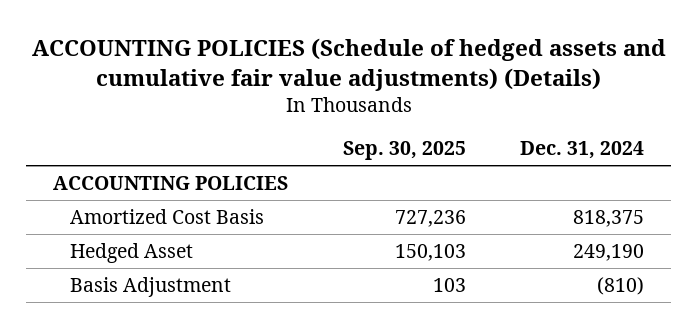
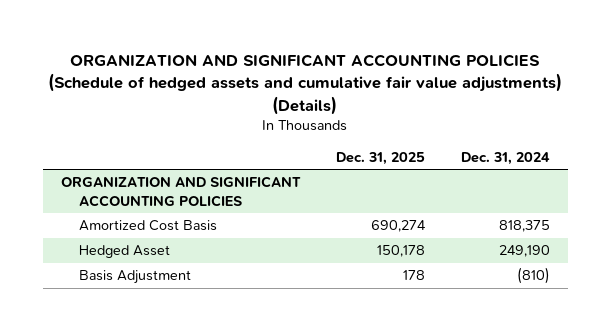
[31,38,666,92] ACCOUNTING POLICIES (Schedule of hedged assets and cumulative fair value adjustments) (Details) -> [48,53,563,115] ORGANIZATION AND SIGNIFICANT ACCOUNTING POLICIES (Schedule of hedged assets and cumulative fair value adjustments) (Details)
[342,141,466,161] Sep. 30, 2025 -> none
none -> [335,151,425,165] Dec. 31, 2025
[53,175,289,190] ACCOUNTING POLICIES -> [61,176,302,207] ORGANIZATION AND SIGNIFICANT ACCOUNTING POLICIES

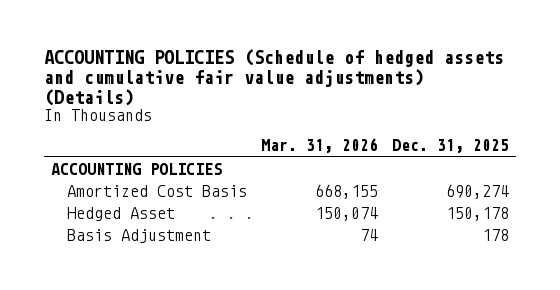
[48,53,563,115] ORGANIZATION AND SIGNIFICANT ACCOUNTING POLICIES (Schedule of hedged assets and cumulative fair value adjustments) (Details) -> [44,49,505,107] ACCOUNTING POLICIES (Schedule of hedged assets and cumulative fair value adjustments) (Details)
[460,151,550,165] Dec. 31, 2024 -> none
none -> [260,138,378,154] Mar. 31, 2026
[61,176,302,207] ORGANIZATION AND SIGNIFICANT ACCOUNTING POLICIES -> [51,163,223,176] ACCOUNTING POLICIES

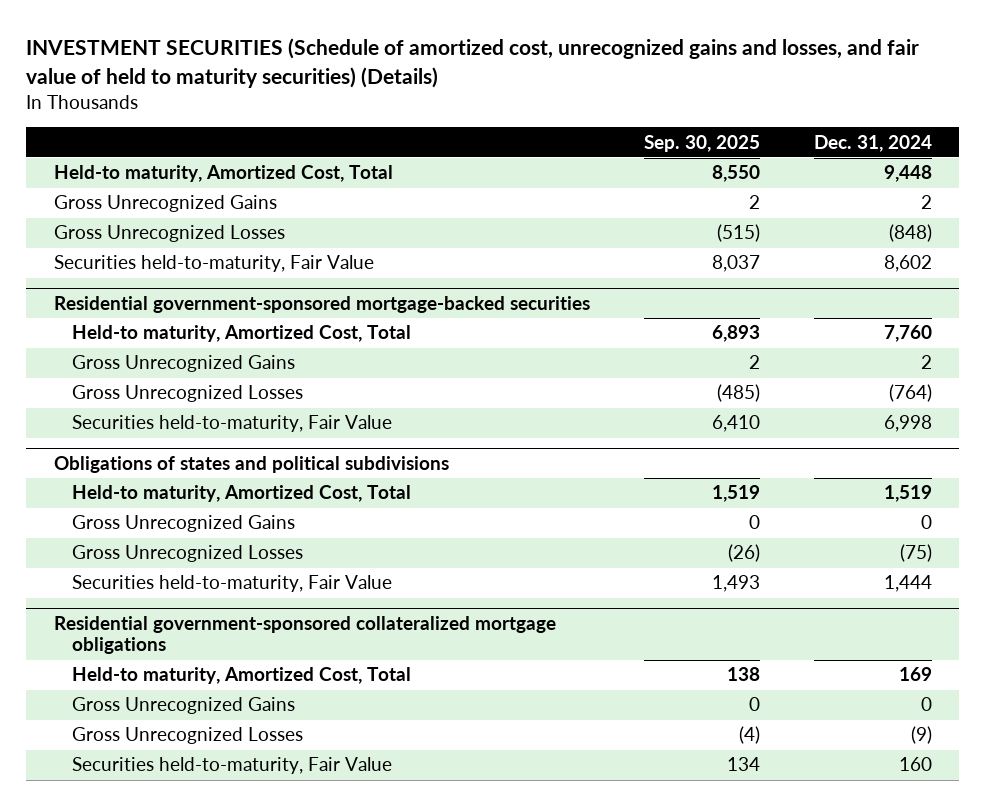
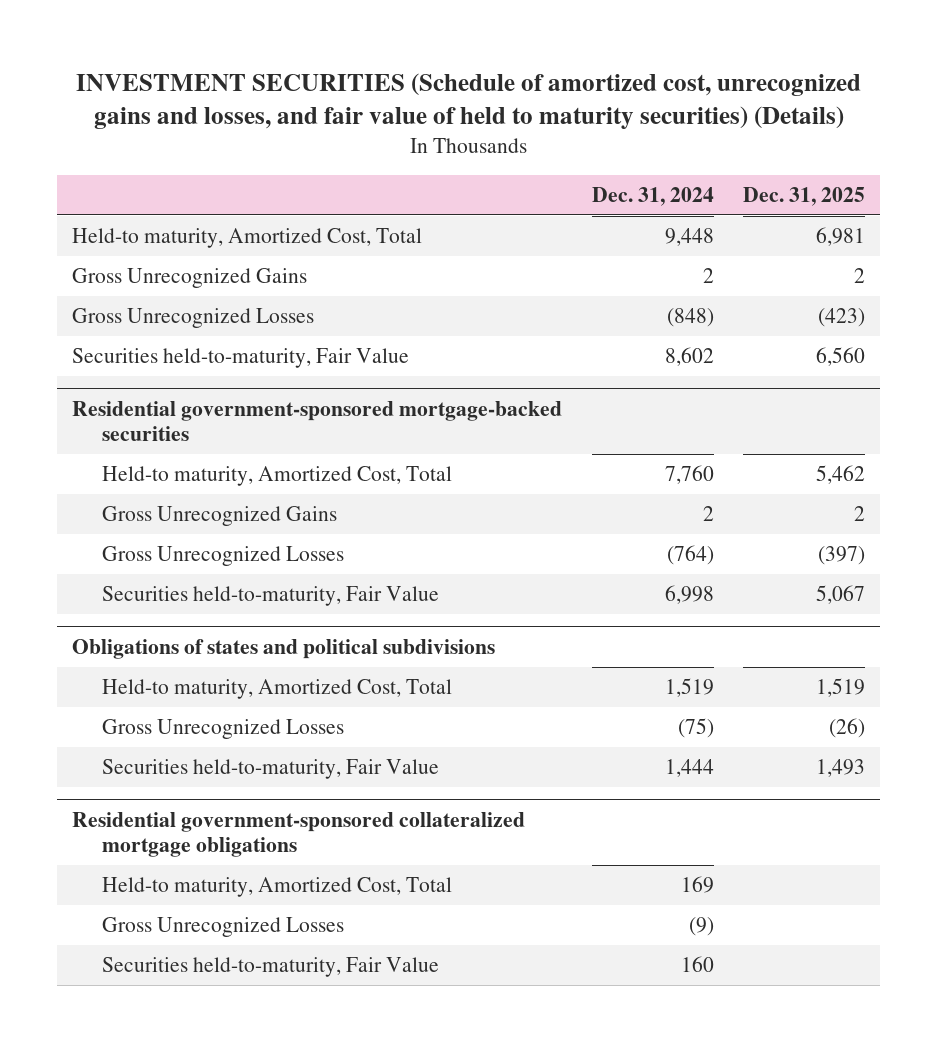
[643,134,760,152] Sep. 30, 2025 -> none
none -> [743,186,866,206] Dec. 31, 2025
[71,515,295,533] Gross Unrecognized Gains -> none
[71,697,295,715] Gross Unrecognized Gains -> none

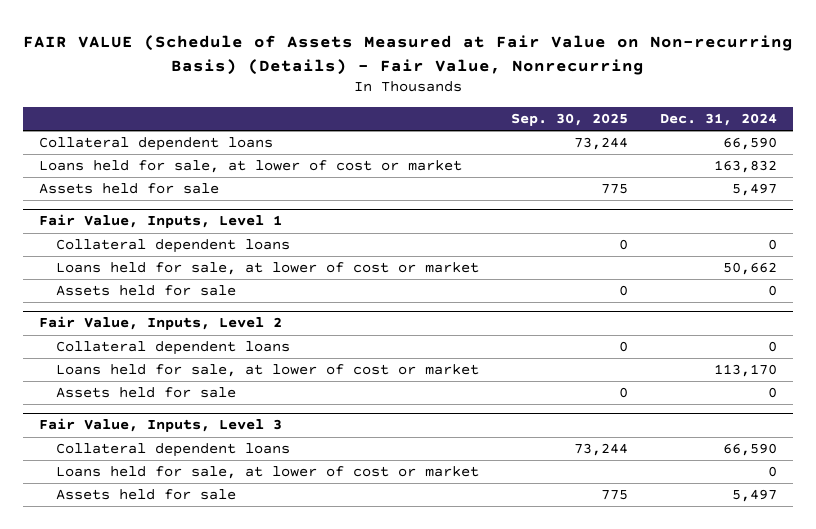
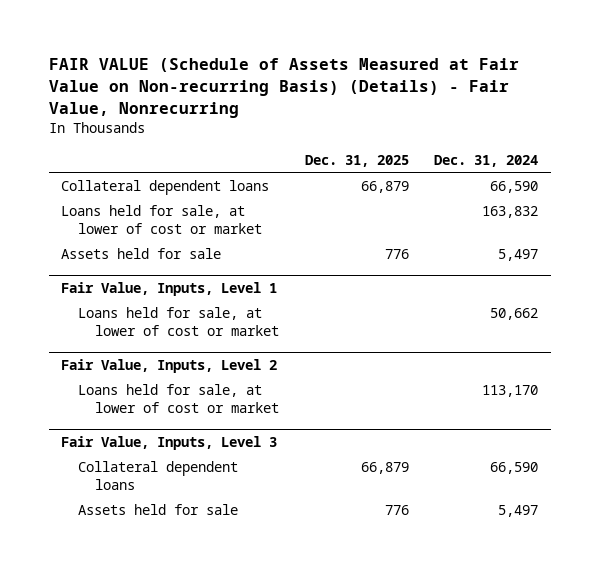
[510,113,628,127] Sep. 30, 2025 -> none
none -> [304,154,409,167] Dec. 31, 2025
[55,239,290,254] Collateral dependent loans -> none
[55,285,236,297] Assets held for sale -> none
[55,341,290,356] Collateral dependent loans -> none
[55,387,236,399] Assets held for sale -> none
[55,466,479,480] Loans held for sale, at lower of cost or market -> none

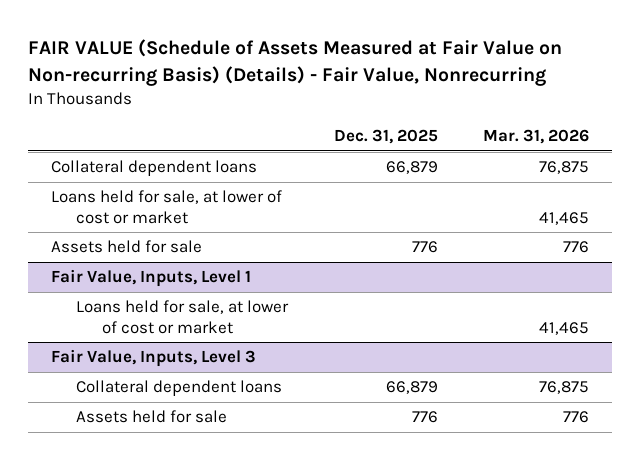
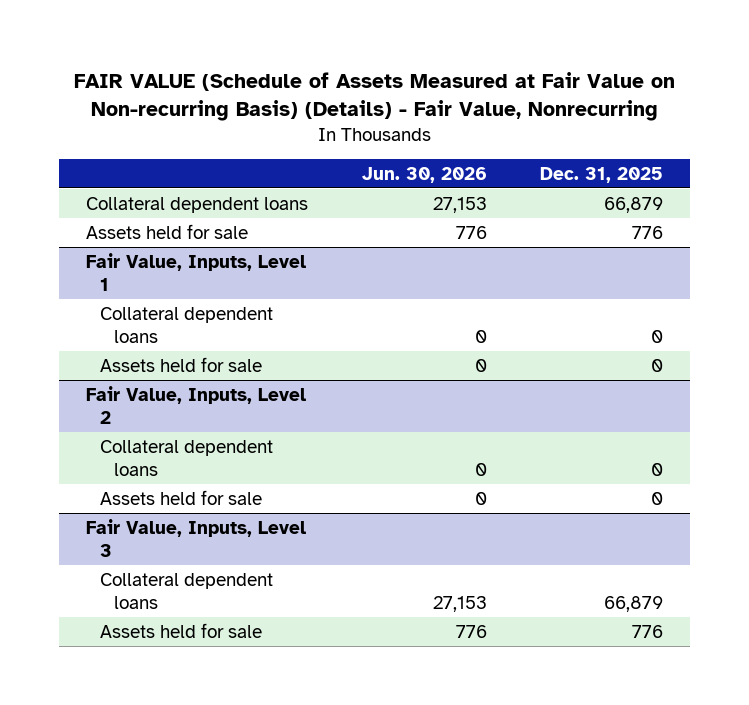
[483,129,590,145] Mar. 31, 2026 -> none
none -> [361,166,487,183] Jun. 30, 2026
[50,190,282,224] Loans held for sale, at lower of cost or market -> none
[76,300,290,334] Loans held for sale, at lower of cost or market -> none
none -> [100,306,274,344] Collateral dependent loans
none -> [100,356,263,372] Assets held for sale
none -> [86,385,307,425] Fair Value, Inputs, Level 2
none -> [100,439,274,477] Collateral dependent loans
none -> [100,489,263,505] Assets held for sale

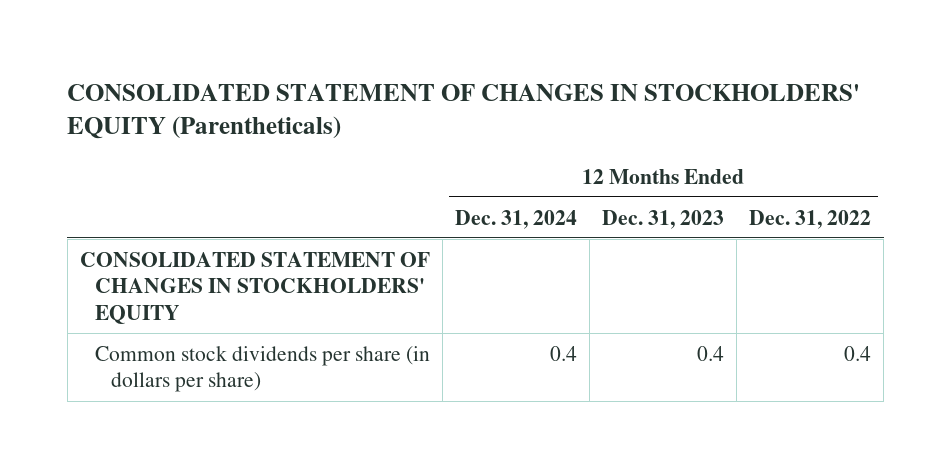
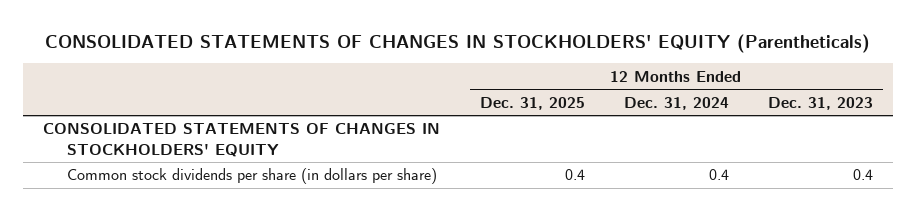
[67,83,861,140] CONSOLIDATED STATEMENT OF CHANGES IN STOCKHOLDERS' EQUITY (Parentheticals) -> [45,33,871,53] CONSOLIDATED STATEMENTS OF CHANGES IN STOCKHOLDERS' EQUITY (Parentheticals)
[749,209,872,229] Dec. 31, 2022 -> none
none -> [479,96,585,110] Dec. 31, 2025
[79,251,430,324] CONSOLIDATED STATEMENT OF CHANGES IN STOCKHOLDERS' EQUITY -> [43,123,441,157] CONSOLIDATED STATEMENTS OF CHANGES IN STOCKHOLDERS' EQUITY

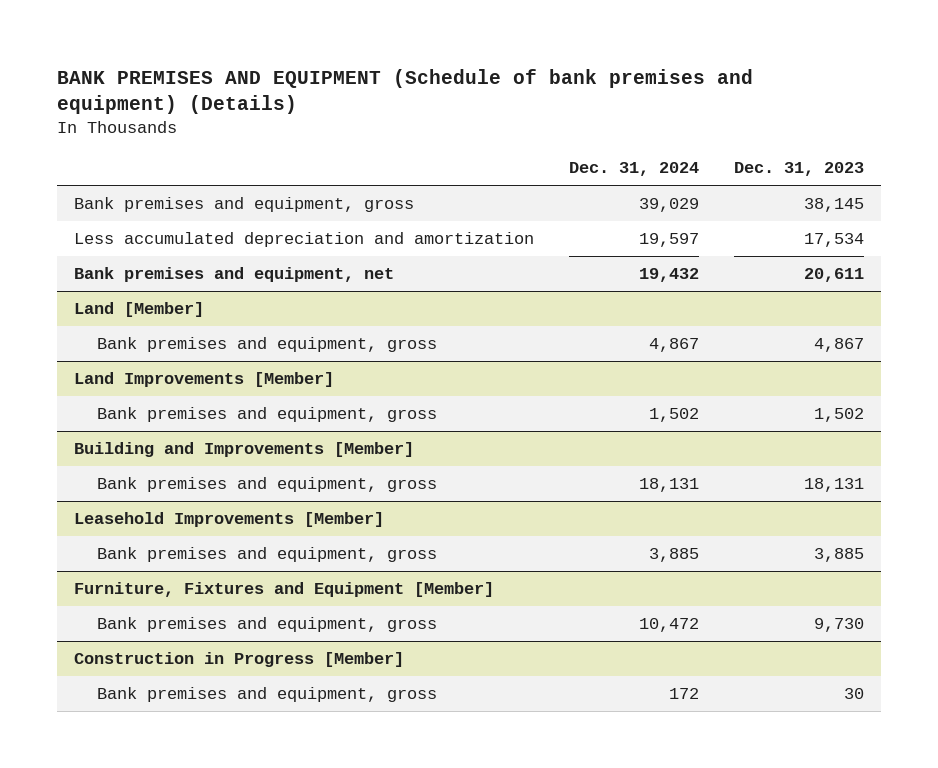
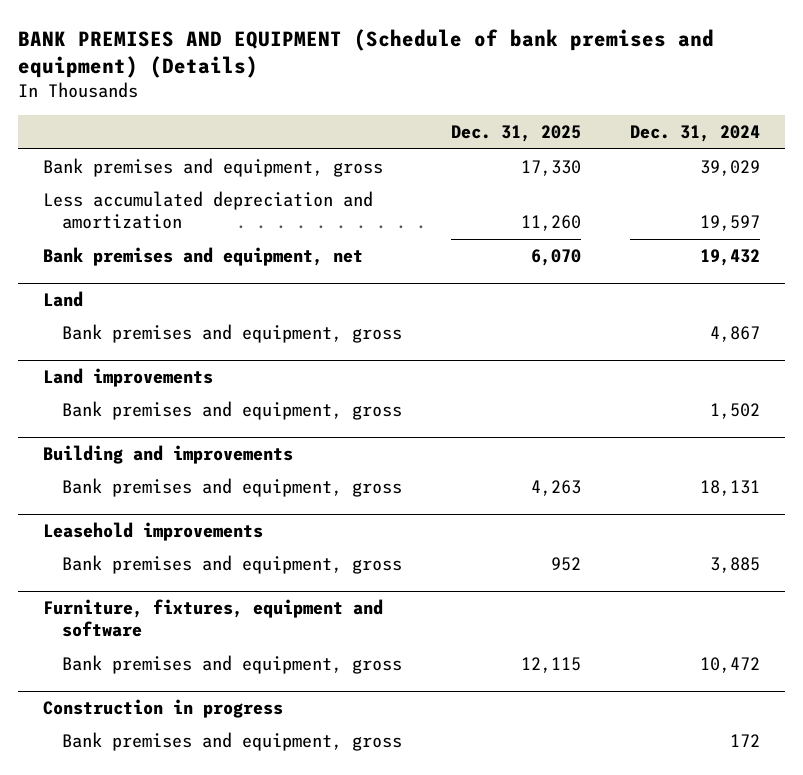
[733,162,864,177] Dec. 31, 2023 -> none
none -> [451,125,582,143] Dec. 31, 2025
[74,302,205,318] Land [Member] -> [42,290,83,307] Land
[74,372,335,388] Land Improvements [Member] -> [42,367,213,387] Land improvements
[74,442,415,458] Building and Improvements [Member] -> [42,444,293,464] Building and improvements
[74,512,385,528] Leasehold Improvements [Member] -> [42,521,263,541] Leasehold improvements
[74,582,495,598] Furniture, Fixtures and Equipment [Member] -> [42,598,383,638] Furniture, fixtures, equipment and software
[74,652,405,668] Construction in Progress [Member] -> [42,698,283,718] Construction in progress

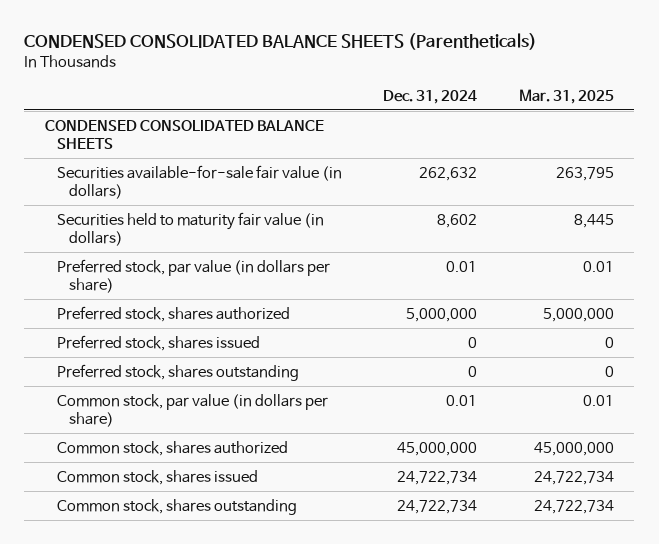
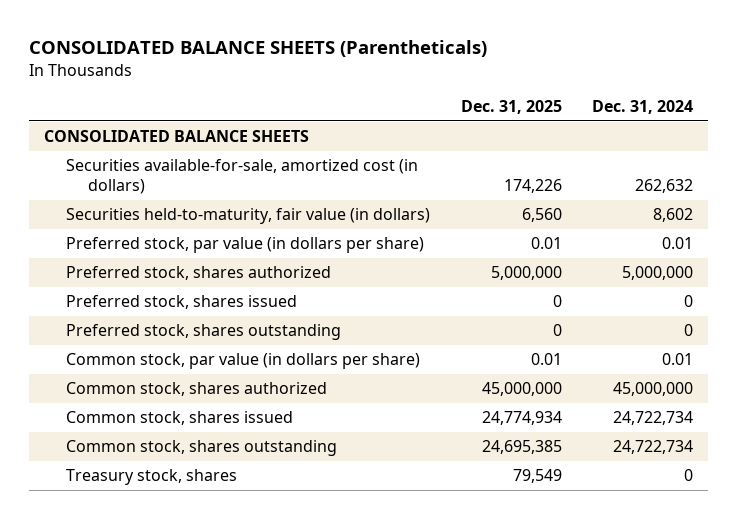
[24,32,538,50] CONDENSED CONSOLIDATED BALANCE SHEETS (Parentheticals) -> [28,39,487,57] CONSOLIDATED BALANCE SHEETS (Parentheticals)
[518,88,614,104] Mar. 31, 2025 -> none
none -> [460,100,562,115] Dec. 31, 2025
[44,119,324,149] CONDENSED CONSOLIDATED BALANCE SHEETS -> [44,130,310,143] CONSOLIDATED BALANCE SHEETS
[57,164,343,199] Securities available-for-sale fair value (in dollars) -> [66,159,419,194] Securities available-for-sale, amortized cost (in dollars)
[57,211,325,246] Securities held to maturity fair value (in dollars) -> [66,208,431,225] Securities held-to-maturity, fair value (in dollars)
none -> [66,469,238,486] Treasury stock, shares

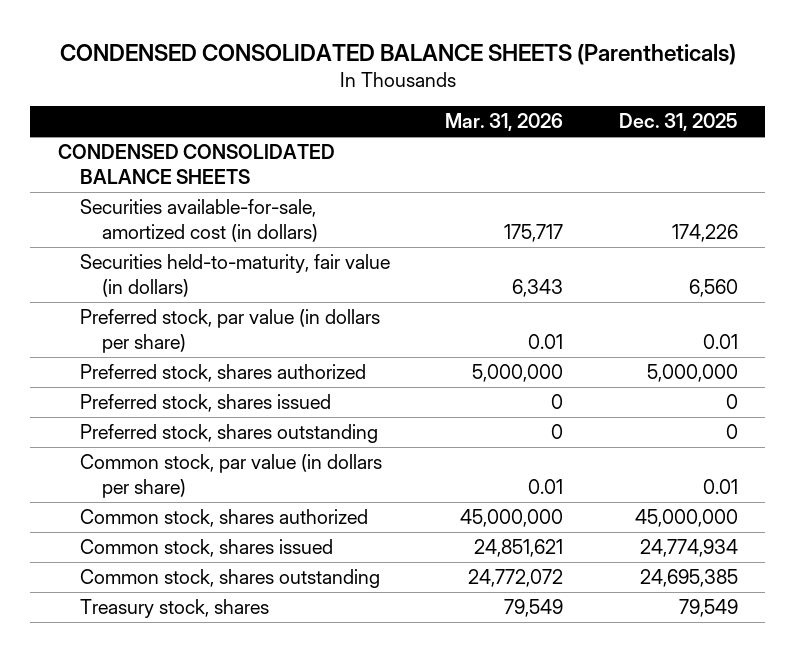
[28,39,487,57] CONSOLIDATED BALANCE SHEETS (Parentheticals) -> [59,43,736,65] CONDENSED CONSOLIDATED BALANCE SHEETS (Parentheticals)
[592,100,694,115] Dec. 31, 2024 -> none
none -> [445,113,564,132] Mar. 31, 2026
[44,130,310,143] CONSOLIDATED BALANCE SHEETS -> [58,143,336,184] CONDENSED CONSOLIDATED BALANCE SHEETS

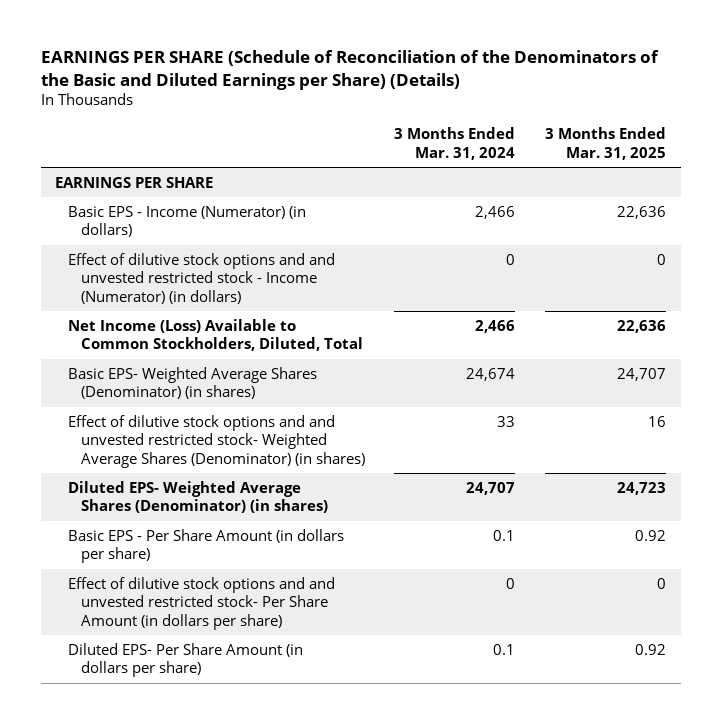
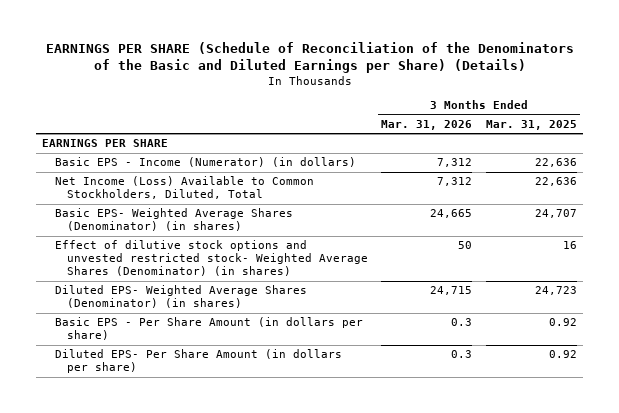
[394,127,516,160] 3 Months Ended Mar. 31, 2024 -> none
none -> [381,119,473,130] Mar. 31, 2026
[68,252,336,304] Effect of dilutive stock options and and unvested restricted stock - Income (Numerator) (in dollars) -> none
[68,414,365,468] Effect of dilutive stock options and and unvested restricted stock- Weighted Average Shares (Denominator) (in shares) -> [54,240,369,277] Effect of dilutive stock options and unvested restricted stock- Weighted Average Shares (Denominator) (in shares)
[68,576,336,630] Effect of dilutive stock options and and unvested restricted stock- Per Share Amount (in dollars per share) -> none

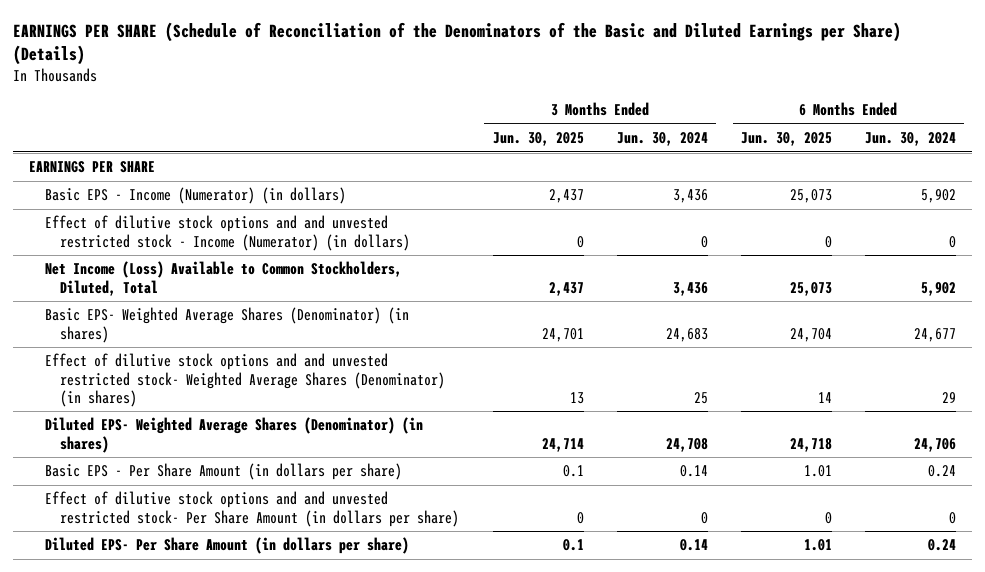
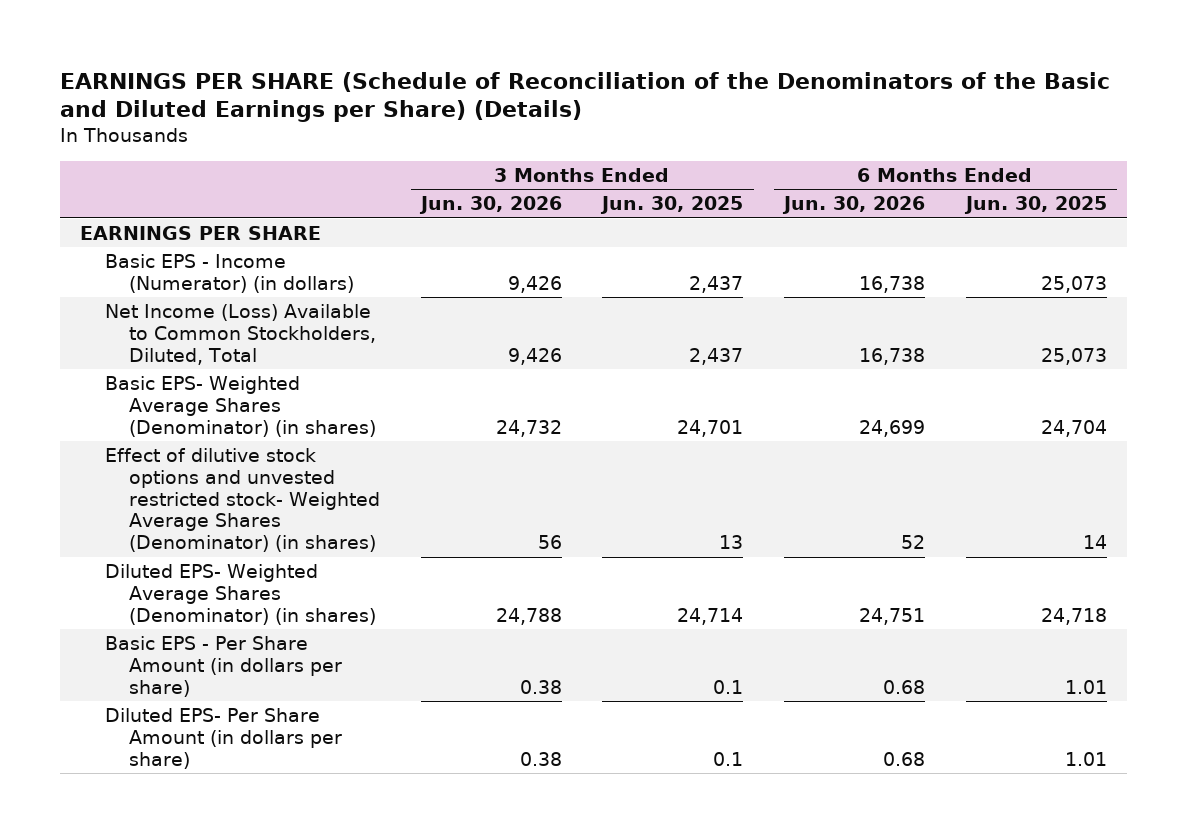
[616,132,708,147] Jun. 30, 2024 -> none
[864,132,956,147] Jun. 30, 2024 -> none
none -> [418,196,562,215] Jun. 30, 2026
none -> [782,196,926,215] Jun. 30, 2026
[44,215,411,251] Effect of dilutive stock options and and unvested restricted stock - Income (Numerator) (in dollars) -> none
[44,353,446,407] Effect of dilutive stock options and and unvested restricted stock- Weighted Average Shares (Denominator) (in shares) -> [104,447,381,553] Effect of dilutive stock options and unvested restricted stock- Weighted Average Shares (Denominator) (in shares)
[44,491,460,527] Effect of dilutive stock options and and unvested restricted stock- Per Share Amount (in dollars per share) -> none

